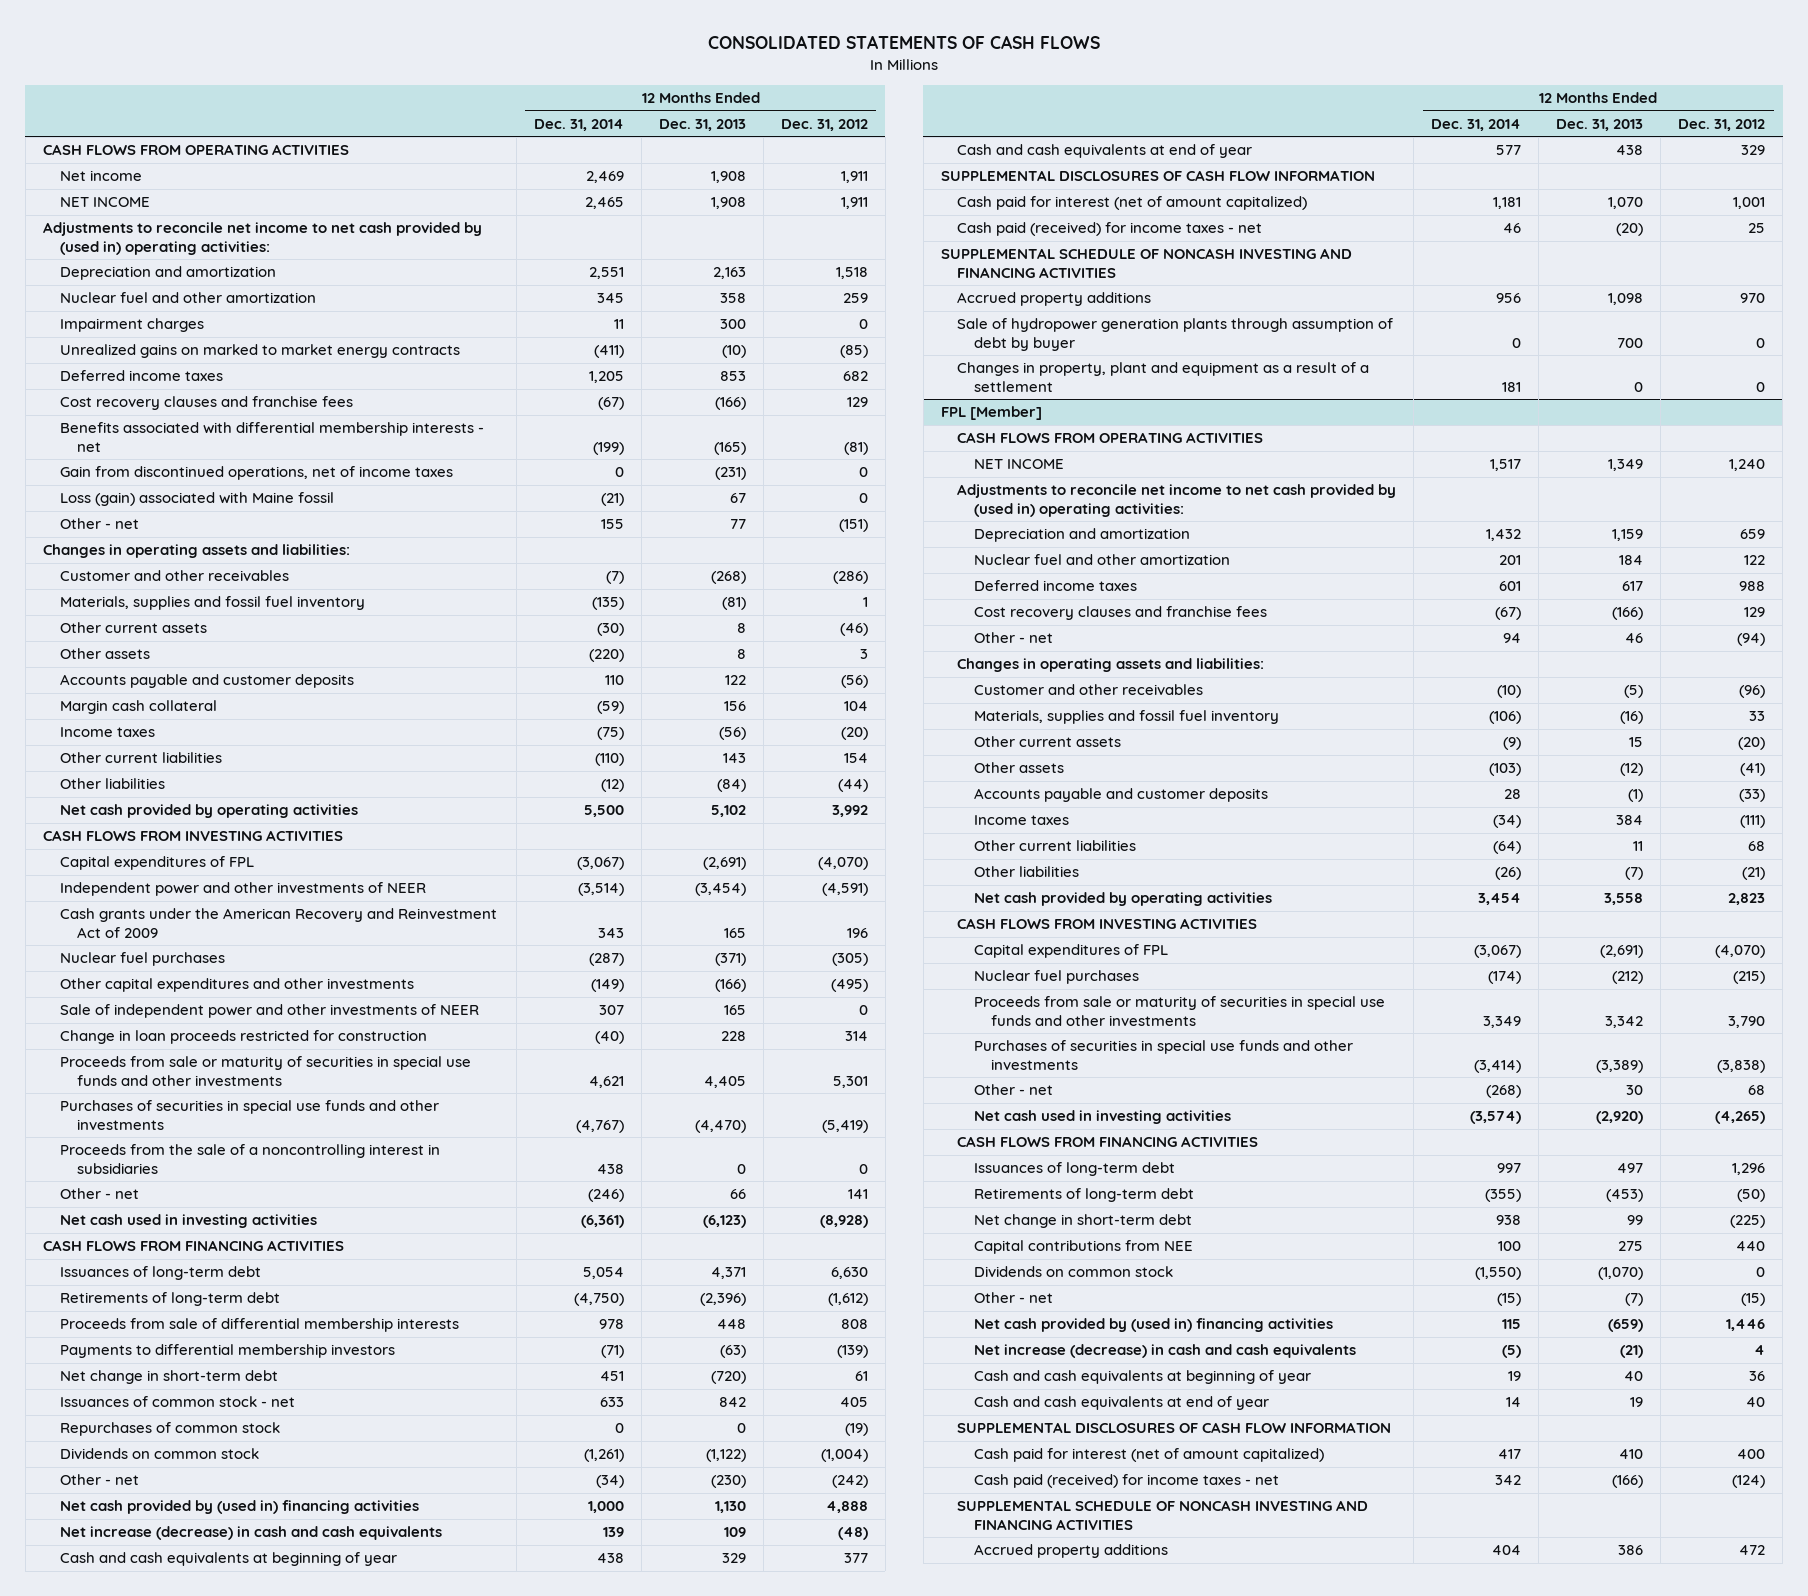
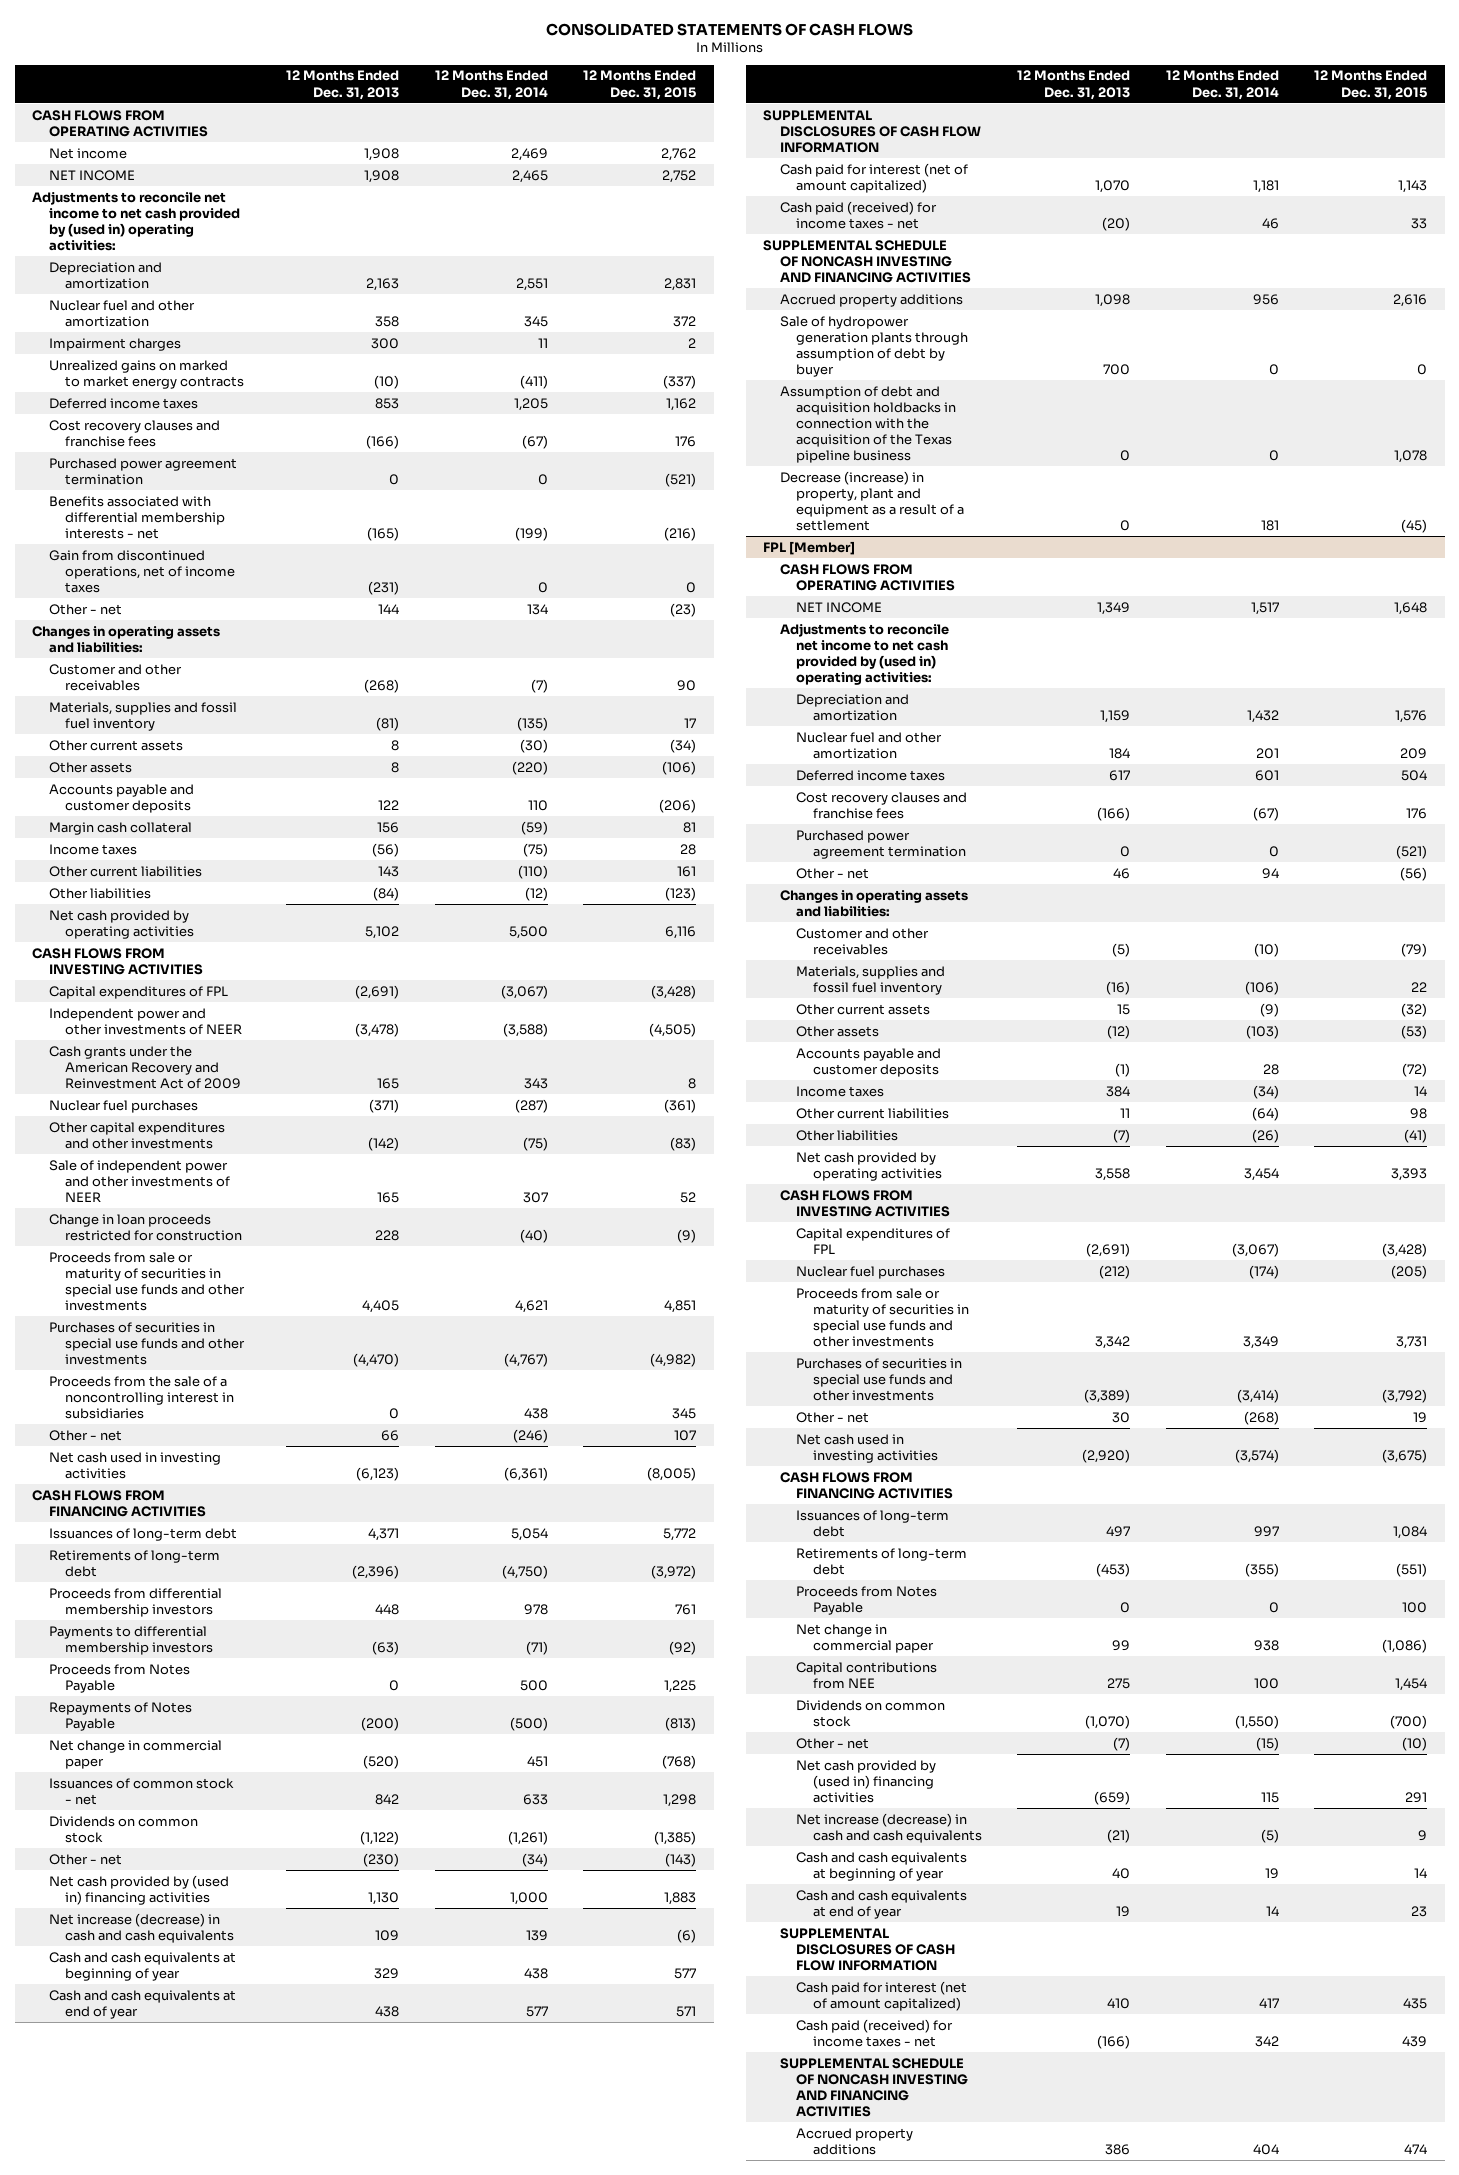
[780,118,868,131] Dec. 31, 2012 -> none
none -> [582,70,696,100] 12 Months Ended Dec. 31, 2015
none -> [48,457,237,485] Purchased power agreement termination
[59,492,334,507] Loss (gain) associated with Maine fossil -> none
[600,519,624,530] 155 -> [526,603,548,615] 134
[729,519,746,530] 77 -> [378,603,400,614] 144
[577,883,624,897] (3,514) -> [502,1022,548,1037] (3,588)
[694,883,746,897] (3,454) -> [355,1022,400,1037] (3,478)
[590,979,624,993] (149) -> [522,1136,548,1151] (75)
[714,979,746,993] (166) -> [368,1136,400,1151] (142)
[59,1318,459,1333] Proceeds from sale of differential membership interests -> [48,1587,222,1617] Proceeds from differential membership investors
none -> [48,1663,190,1693] Proceeds from Notes Payable
none -> [48,1701,192,1731] Repayments of Notes Payable
[59,1370,278,1385] Net change in short-term debt -> [48,1739,222,1769] Net change in commercial paper
[710,1371,746,1385] (720) -> [363,1754,400,1769] (520)
[59,1422,280,1437] Repurchases of common stock -> none
none -> [779,385,957,464] Assumption of debt and acquisition holdbacks in connection with the acquisition of the Texas pipeline business
[957,362,1370,392] Changes in property, plant and equipment as a result of a settlement -> [779,470,965,532] Decrease (increase) in property, plant and equipment as a result of a settlement
none -> [796,829,966,859] Purchased power agreement termination
none -> [796,1585,938,1615] Proceeds from Notes Payable
[974,1214,1193,1229] Net change in short-term debt -> [796,1623,934,1653] Net change in commercial paper

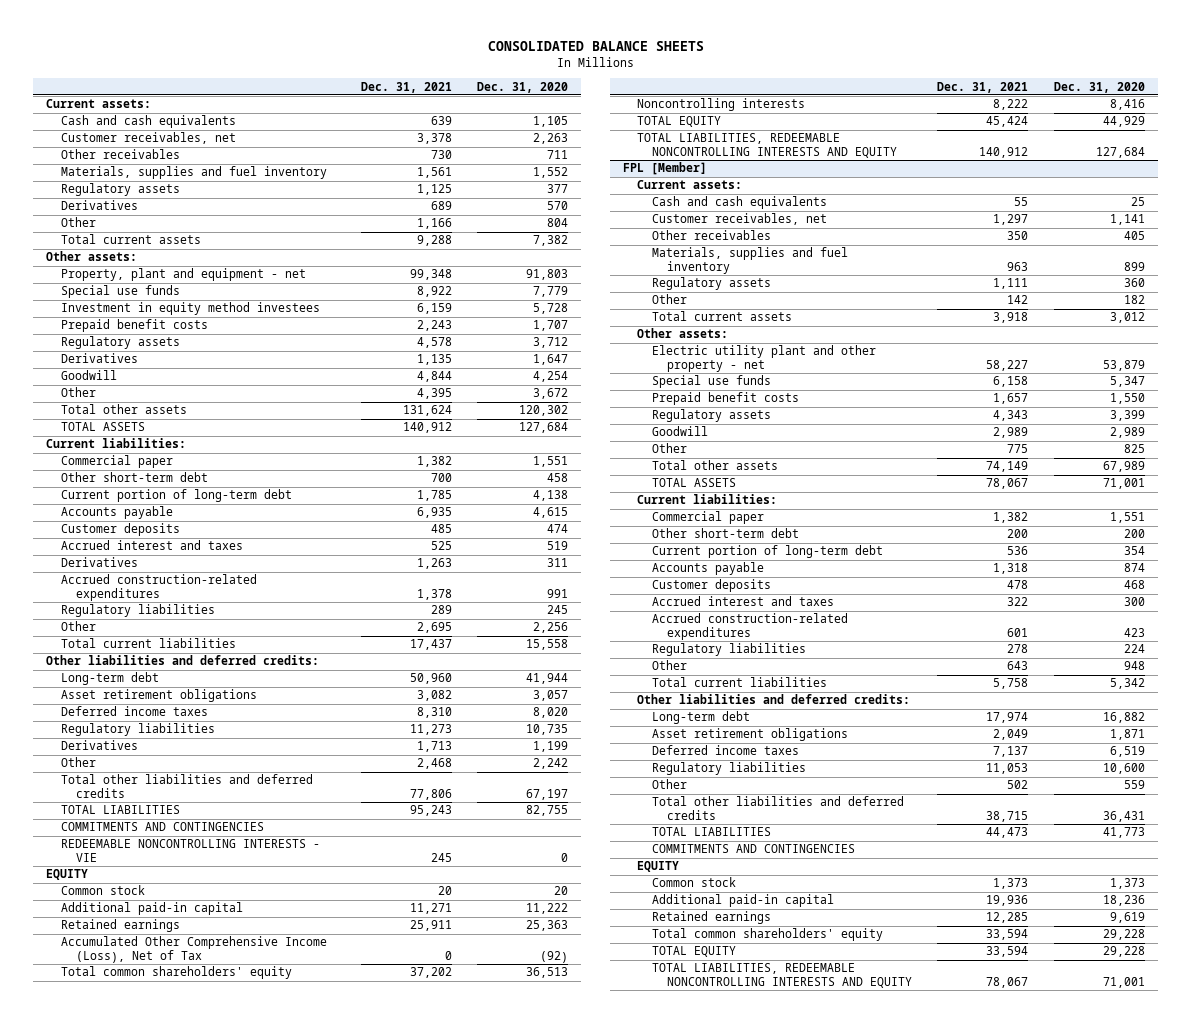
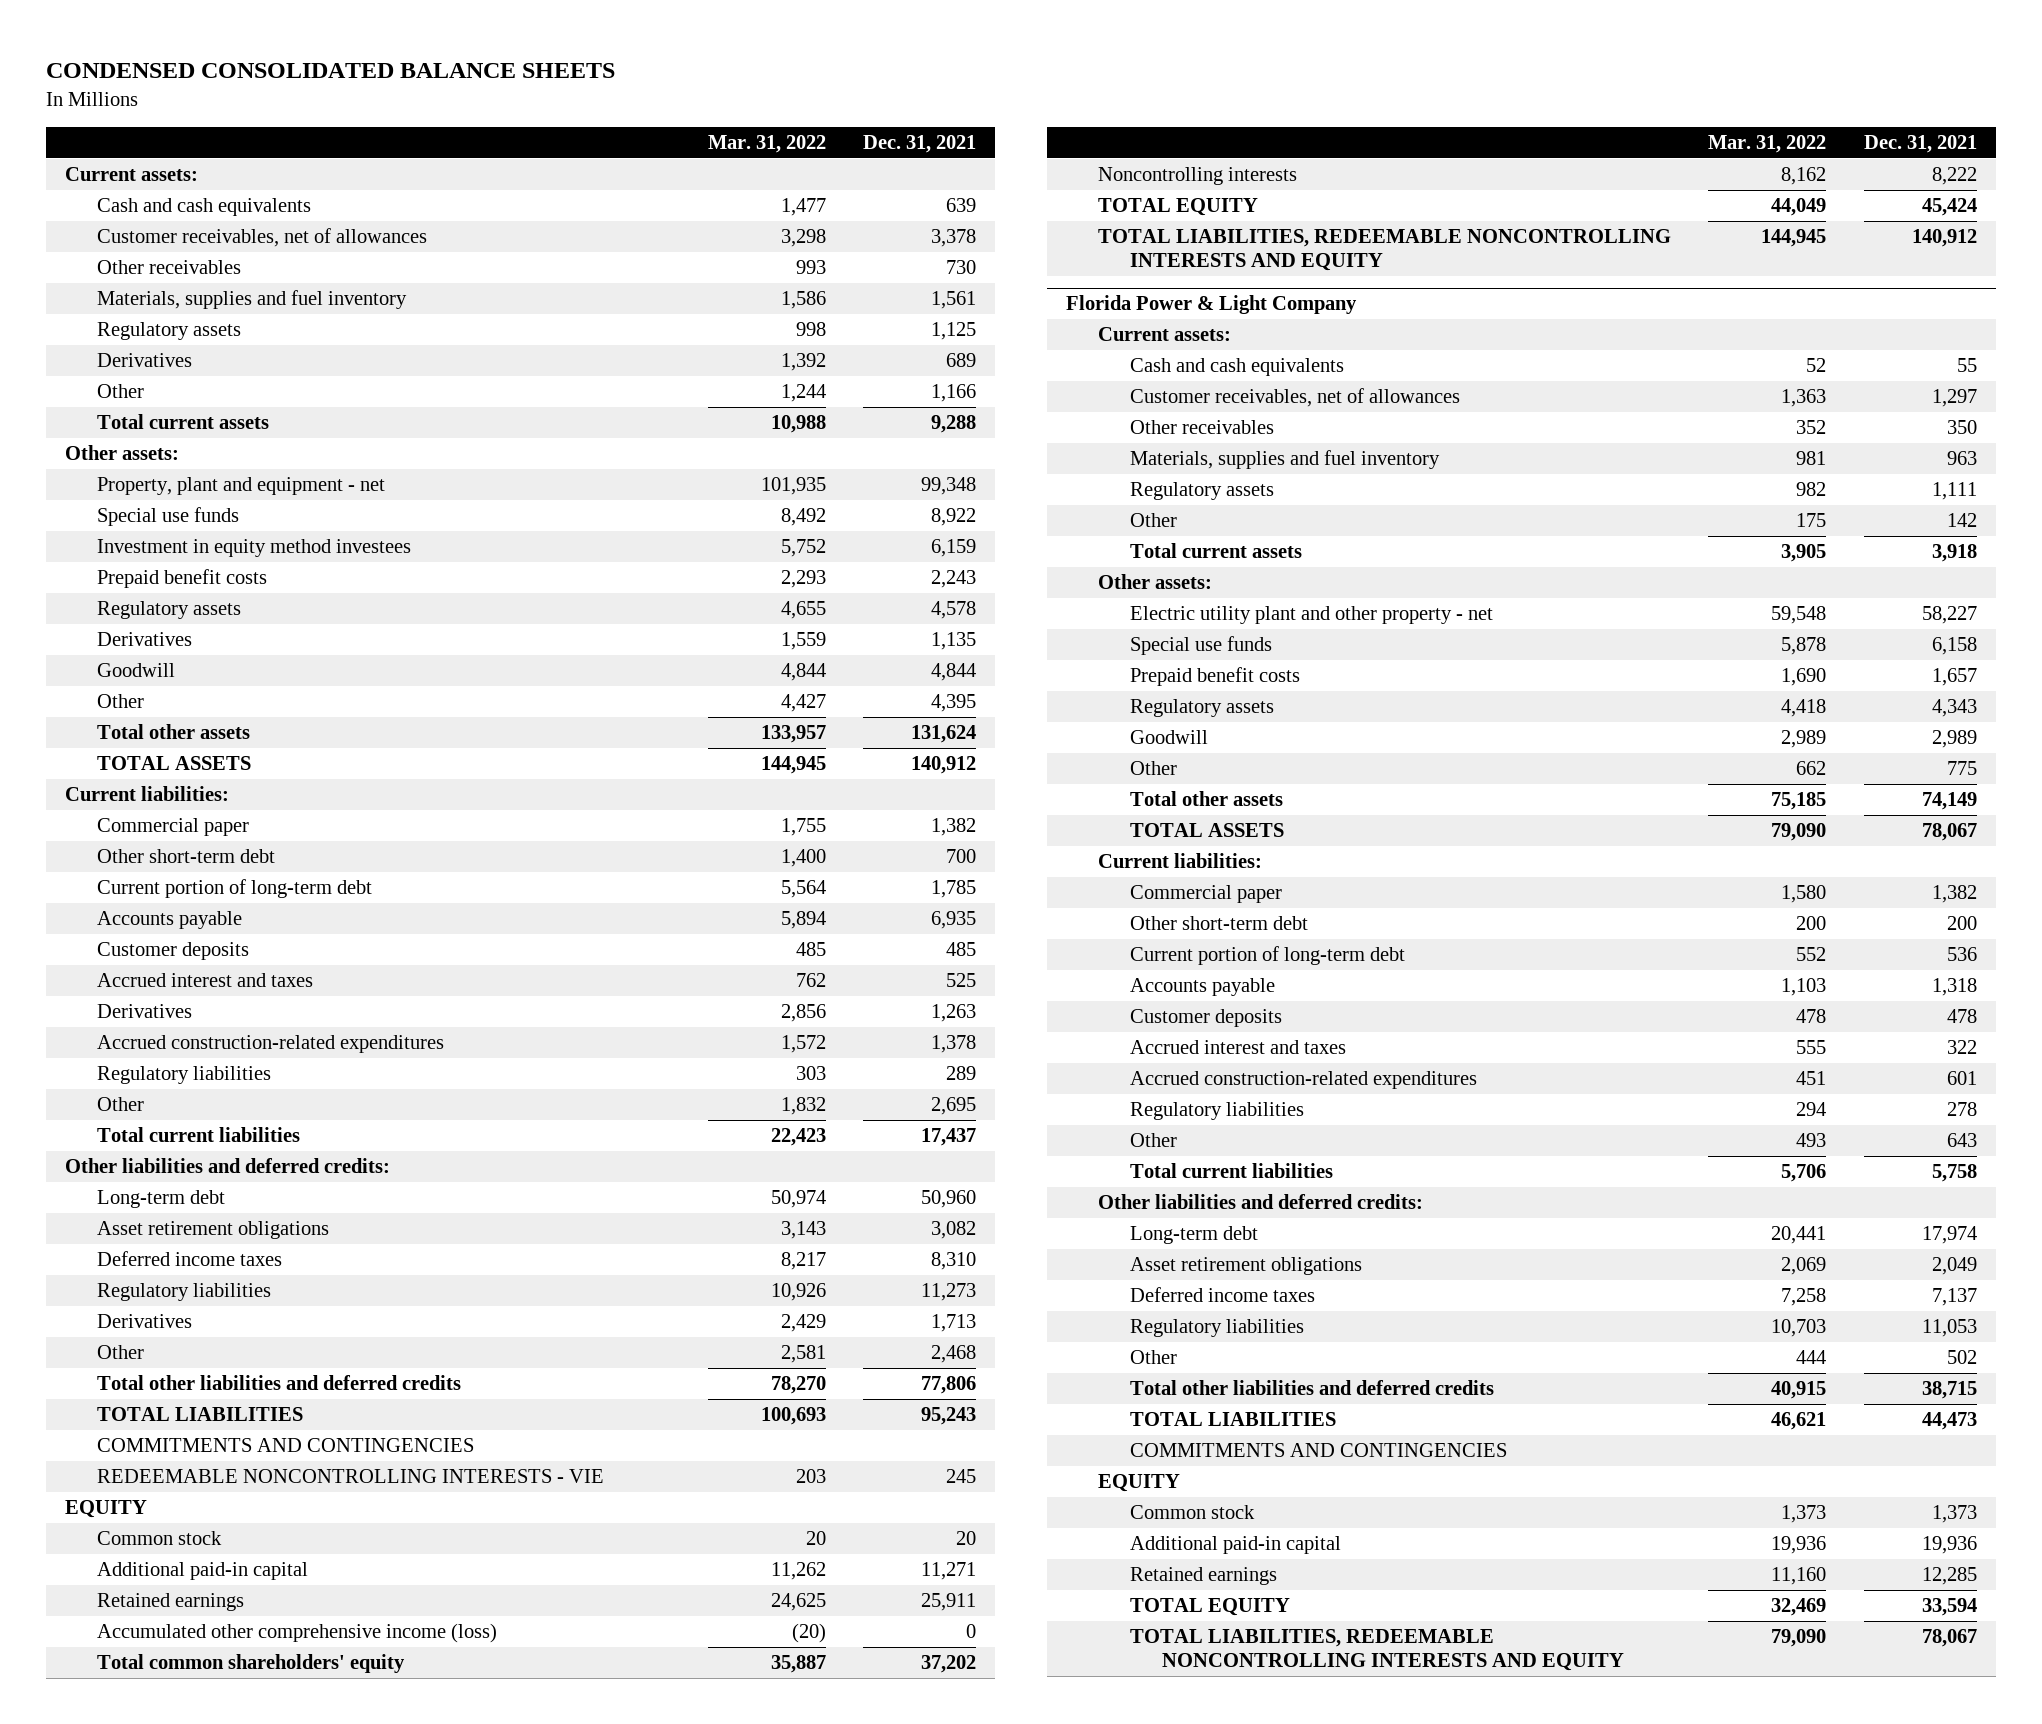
[487,41,704,52] CONSOLIDATED BALANCE SHEETS -> [46,63,616,79] CONDENSED CONSOLIDATED BALANCE SHEETS
[477,81,569,93] Dec. 31, 2020 -> none
none -> [707,135,826,154] Mar. 31, 2022
[60,132,236,145] Customer receivables, net -> [97,228,428,248] Customer receivables, net of allowances
[60,936,327,963] Accumulated Other Comprehensive Income (Loss), Net of Tax -> [97,1623,498,1644] Accumulated other comprehensive income (loss)
[622,162,707,176] FPL [Member] -> [1065,295,1357,315] Florida Power & Light Company
[652,213,828,226] Customer receivables, net -> [1130,388,1461,408] Customer receivables, net of allowances
[652,928,884,942] Total common shareholders' equity -> none

